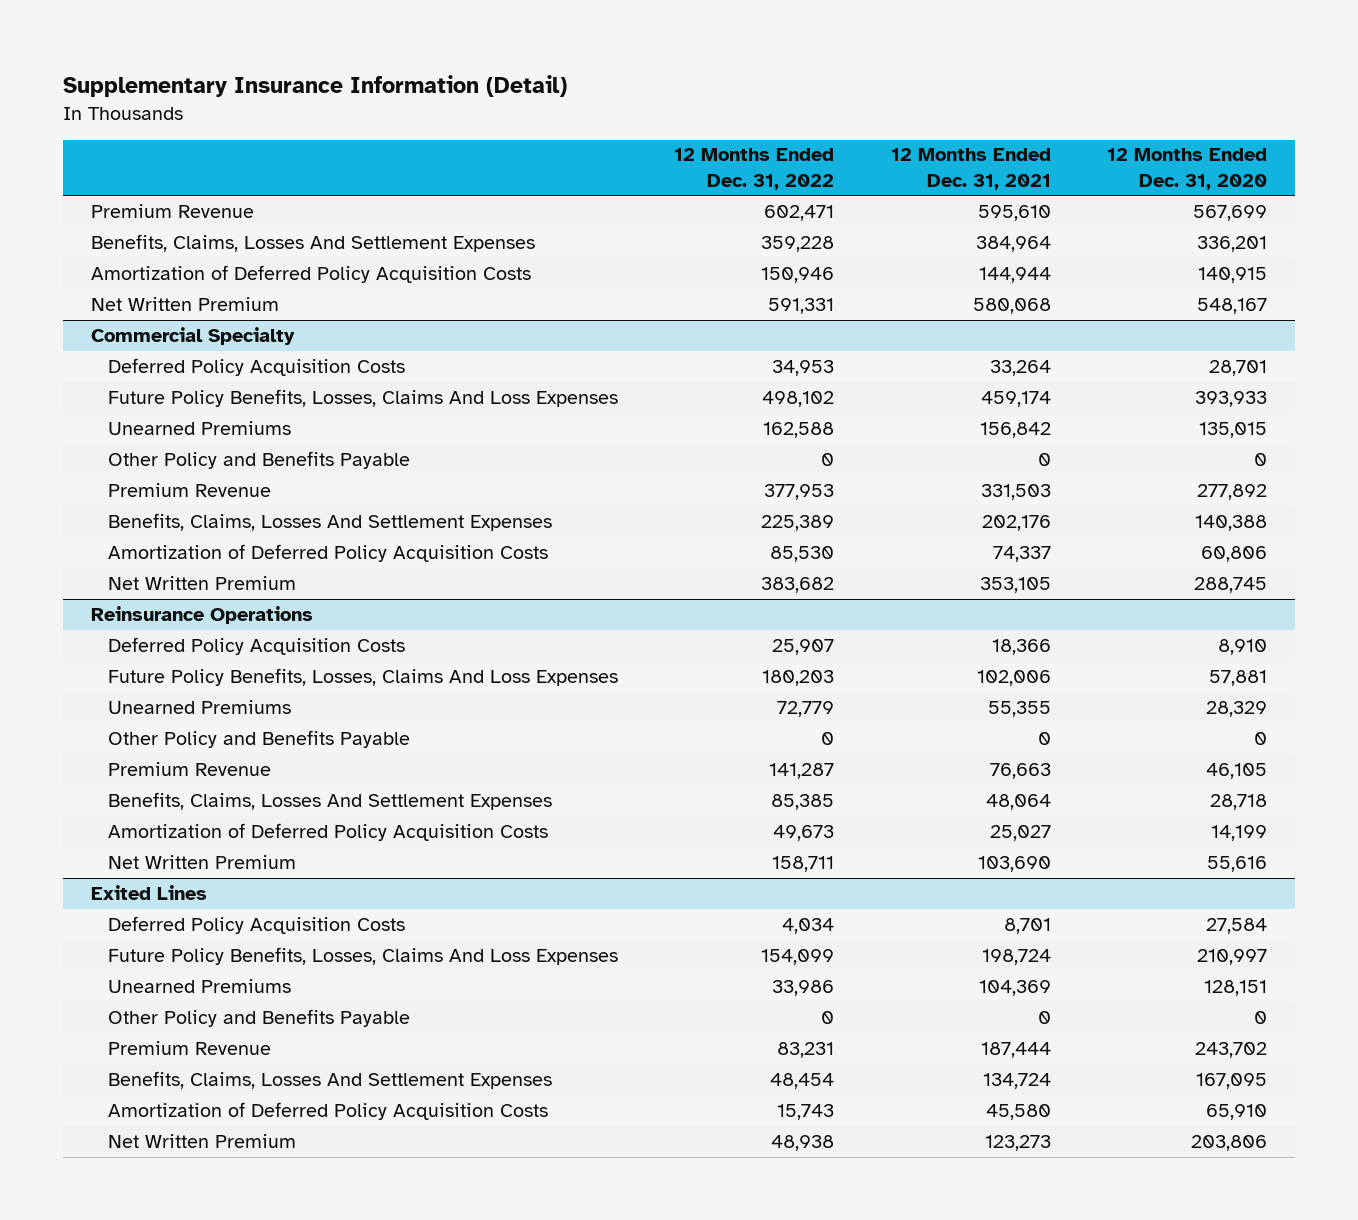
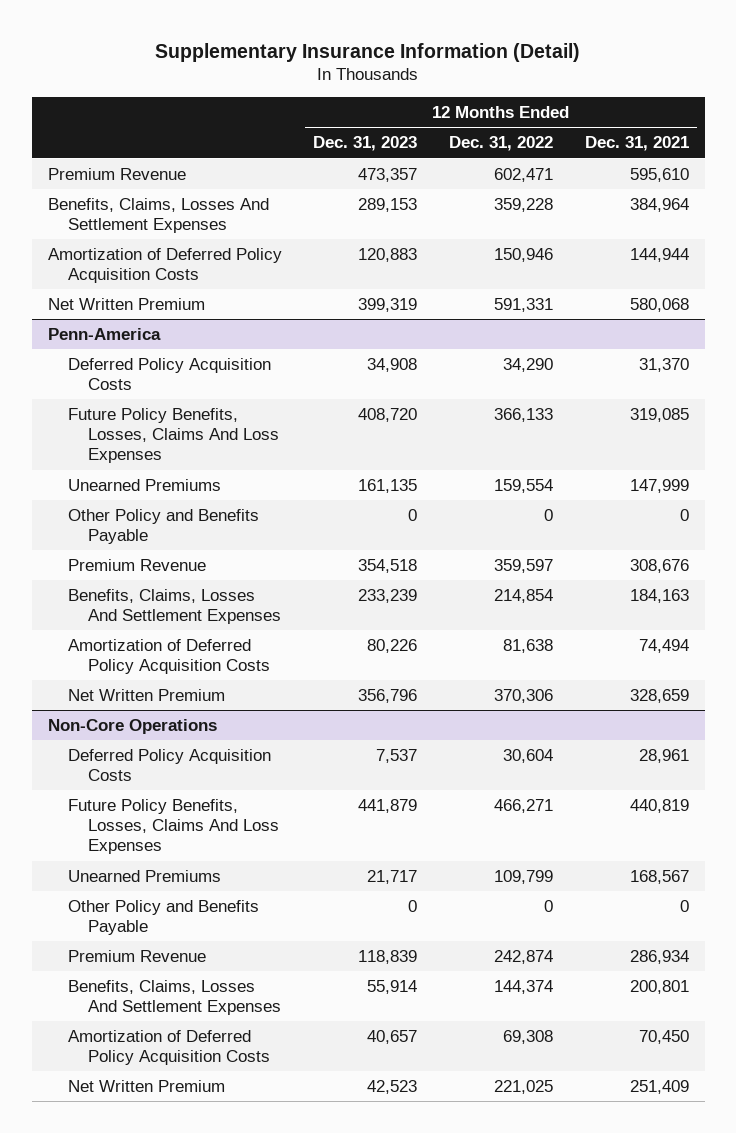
[1106,148,1267,190] 12 Months Ended Dec. 31, 2020 -> none
none -> [313,136,418,152] Dec. 31, 2023
[91,326,296,345] Commercial Specialty -> none
[108,450,411,469] Other Policy and Benefits Payable -> none
[108,482,272,497] Premium Revenue -> none
[108,512,553,531] Benefits, Claims, Losses And Settlement Expenses -> none
[108,543,549,562] Amortization of Deferred Policy Acquisition Costs -> none
[108,575,297,590] Net Written Premium -> none
[91,605,314,624] Reinsurance Operations -> none
[108,636,406,655] Deferred Policy Acquisition Costs -> none
[108,667,619,686] Future Policy Benefits, Losses, Claims And Loss Expenses -> none
[108,699,292,714] Unearned Premiums -> none
none -> [47,327,161,340] Penn-America
[772,359,835,376] 34,953 -> [503,357,554,372] 34,290
[989,359,1051,376] 33,264 -> [638,357,689,372] 31,370
[762,390,835,407] 498,102 -> [494,407,554,422] 366,133
[980,390,1051,407] 459,174 -> [629,407,689,422] 319,085
[763,421,835,438] 162,588 -> [494,478,554,493] 159,554
[979,421,1051,438] 156,842 -> [629,478,689,493] 147,999
[91,884,208,900] Exited Lines -> none
[769,762,835,779] 141,287 -> [494,558,554,573] 359,597
[989,762,1051,779] 76,663 -> [629,558,689,573] 308,676
[771,793,835,810] 85,385 -> [494,588,554,603] 214,854
[985,793,1051,810] 48,064 -> [629,588,689,603] 184,163
[773,824,835,841] 49,673 -> [503,638,554,653] 81,638
[989,824,1051,841] 25,027 -> [638,638,689,653] 74,494
[772,855,835,872] 158,711 -> [494,688,554,703] 370,306
[977,855,1051,872] 103,690 -> [629,688,689,703] 328,659
none -> [47,718,217,734] Non-Core Operations
[782,917,835,934] 4,034 -> [503,748,554,763] 30,604
[1003,917,1051,934] 8,701 -> [638,748,689,763] 28,961
[761,948,835,965] 154,099 -> [494,798,554,813] 466,271
[981,948,1051,965] 198,724 -> [629,798,689,813] 440,819
[772,979,835,996] 33,986 -> [494,869,554,884] 109,799
[978,979,1051,996] 104,369 -> [629,869,689,884] 168,567
[777,1041,835,1058] 83,231 -> [494,949,554,964] 242,874
[980,1041,1051,1058] 187,444 -> [629,949,689,964] 286,934
[770,1072,835,1089] 48,454 -> [494,979,554,994] 144,374
[982,1072,1051,1089] 134,724 -> [629,979,689,994] 200,801
[777,1103,835,1120] 15,743 -> [503,1029,554,1044] 69,308
[985,1103,1051,1120] 45,580 -> [638,1029,689,1044] 70,450
[771,1134,835,1151] 48,938 -> [494,1079,554,1094] 221,025
[984,1134,1051,1151] 123,273 -> [629,1079,689,1094] 251,409

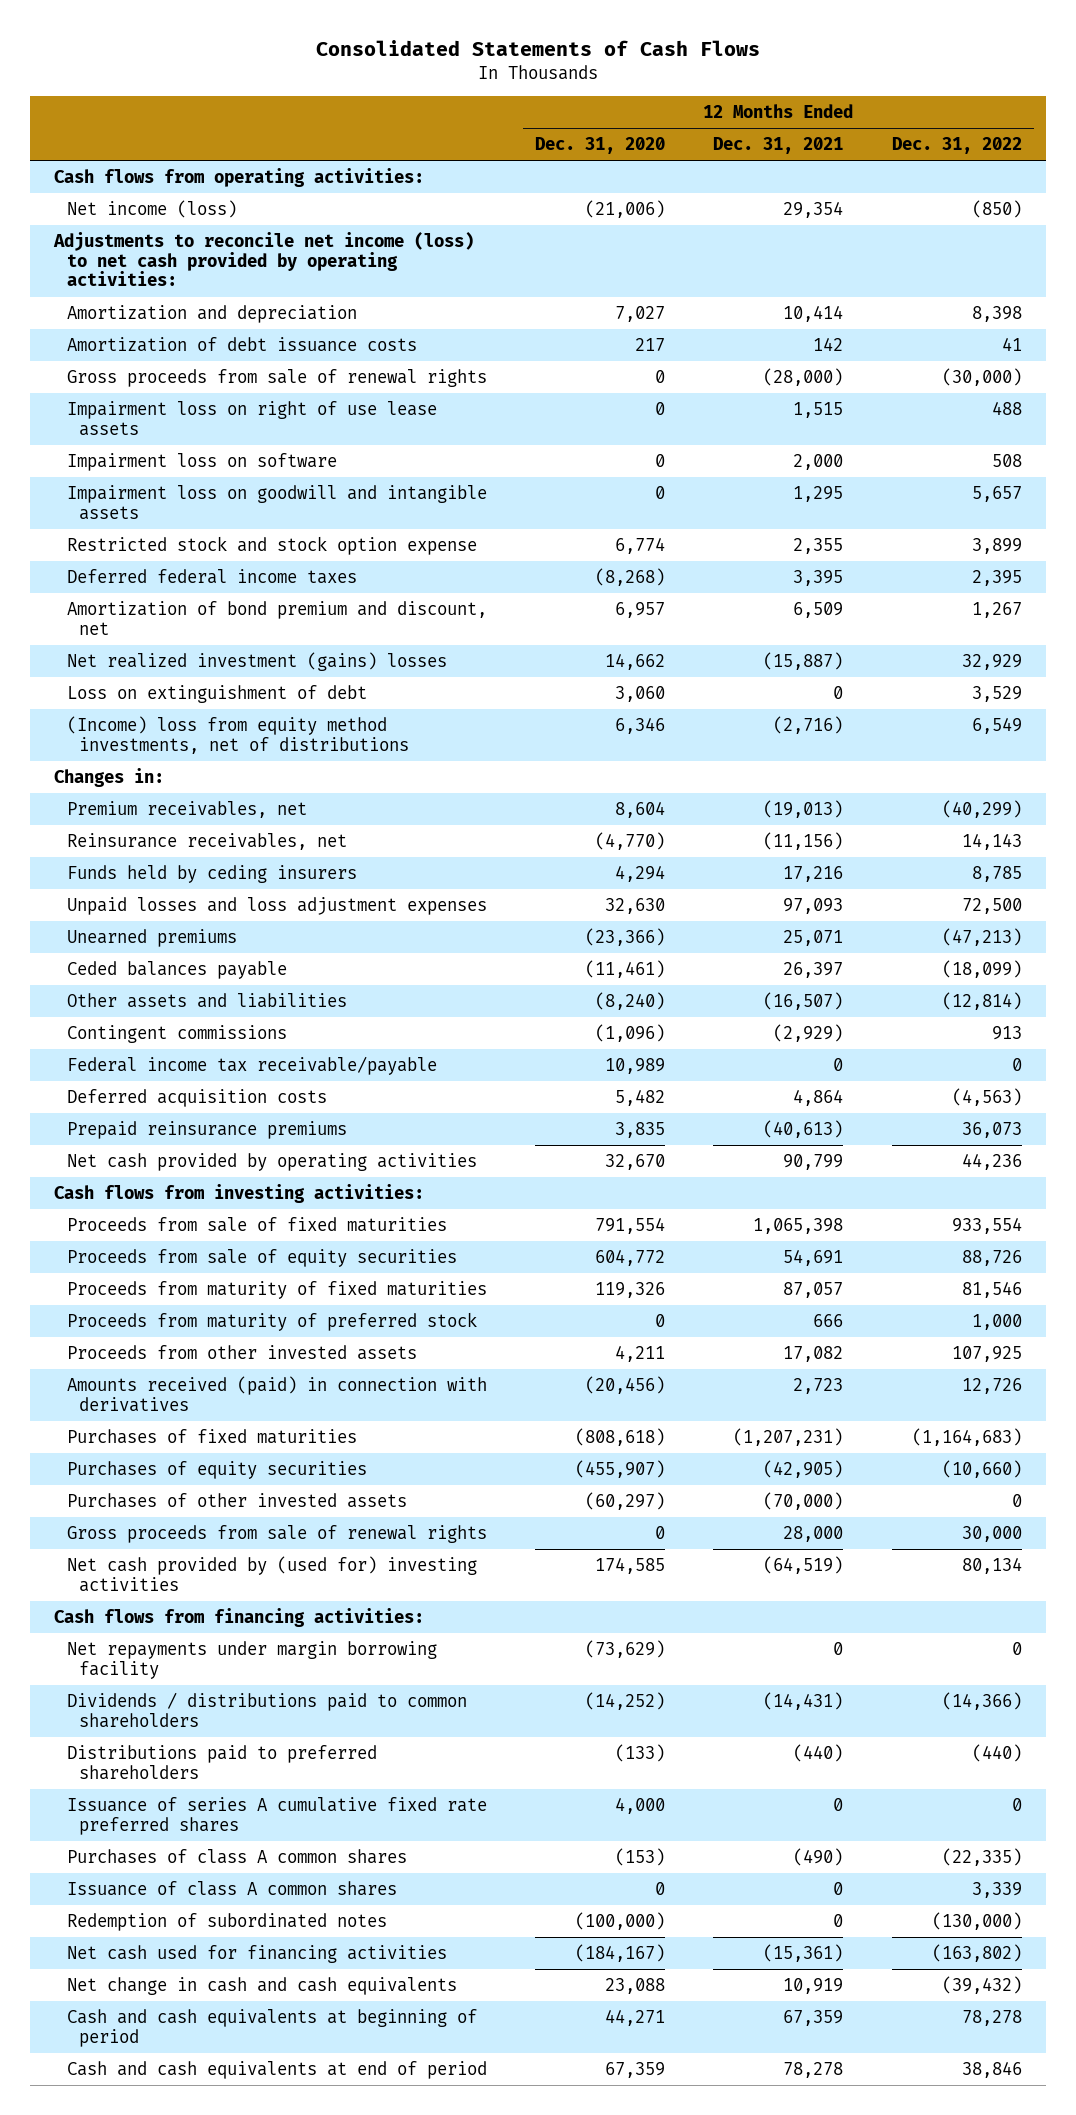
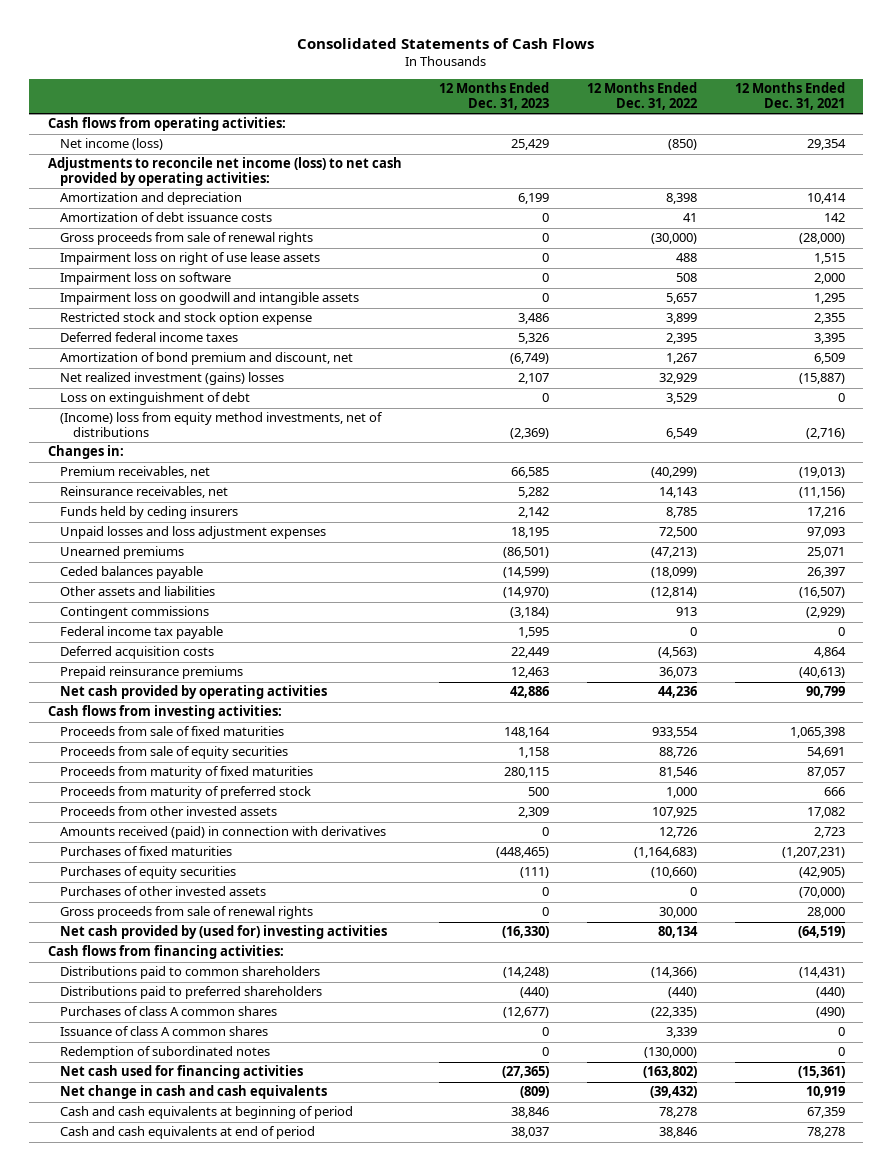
[535,137,666,155] Dec. 31, 2020 -> none
none -> [439,82,550,111] 12 Months Ended Dec. 31, 2023
[66,1055,437,1075] Federal income tax receivable/payable -> [60,626,224,640] Federal income tax payable
[66,1640,437,1679] Net repayments under margin borrowing facility -> none
[66,1691,467,1728] Dividends / distributions paid to common shareholders -> [60,966,321,980] Distributions paid to common shareholders
[66,1796,487,1835] Issuance of series A cumulative fixed rate preferred shares -> none

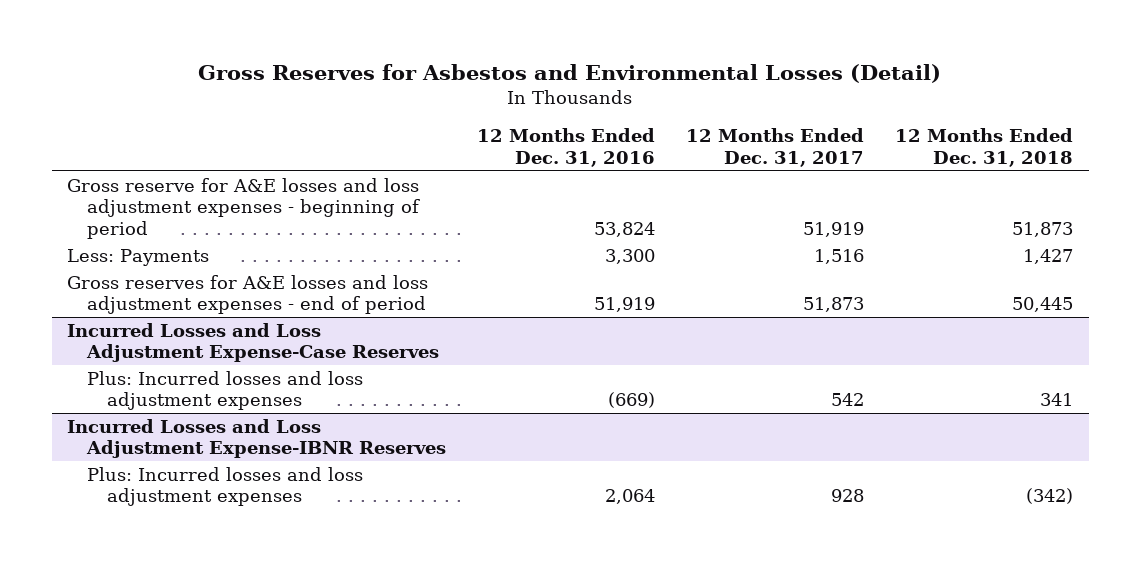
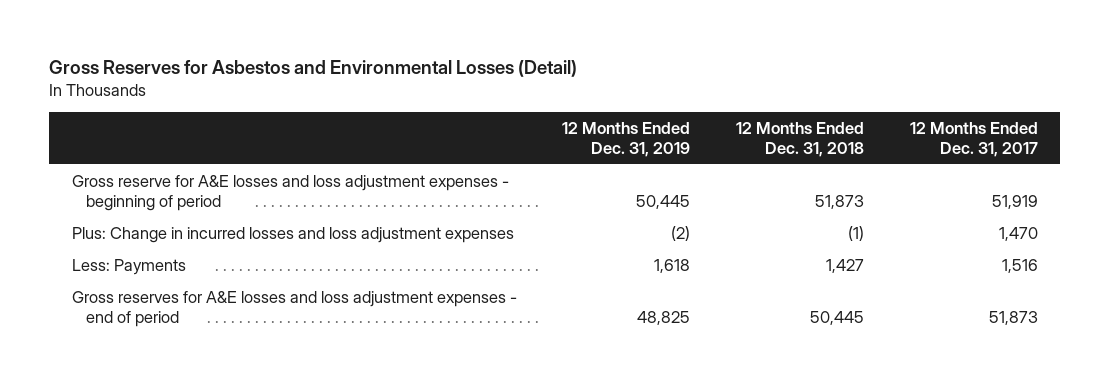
[477,128,656,167] 12 Months Ended Dec. 31, 2016 -> none
none -> [562,121,691,157] 12 Months Ended Dec. 31, 2019
none -> [71,226,514,243] Plus: Change in incurred losses and loss adjustment expenses
[67,323,440,363] Incurred Losses and Loss Adjustment Expense-Case Reserves -> none
[87,371,364,411] Plus: Incurred losses and loss adjustment expenses -> none
[67,419,447,459] Incurred Losses and Loss Adjustment Expense-IBNR Reserves -> none
[87,467,364,507] Plus: Incurred losses and loss adjustment expenses -> none

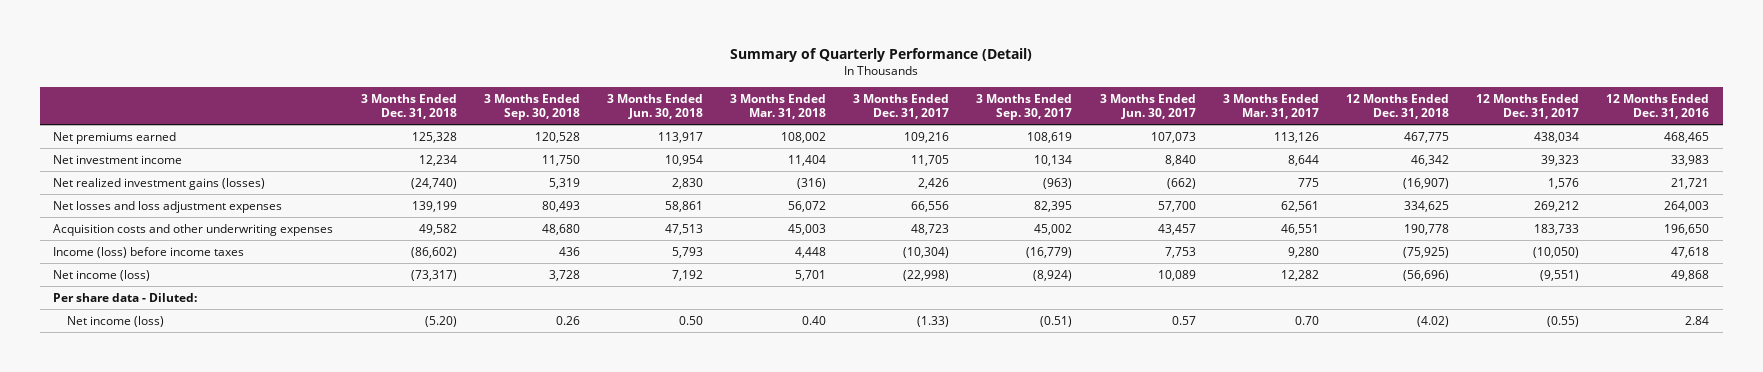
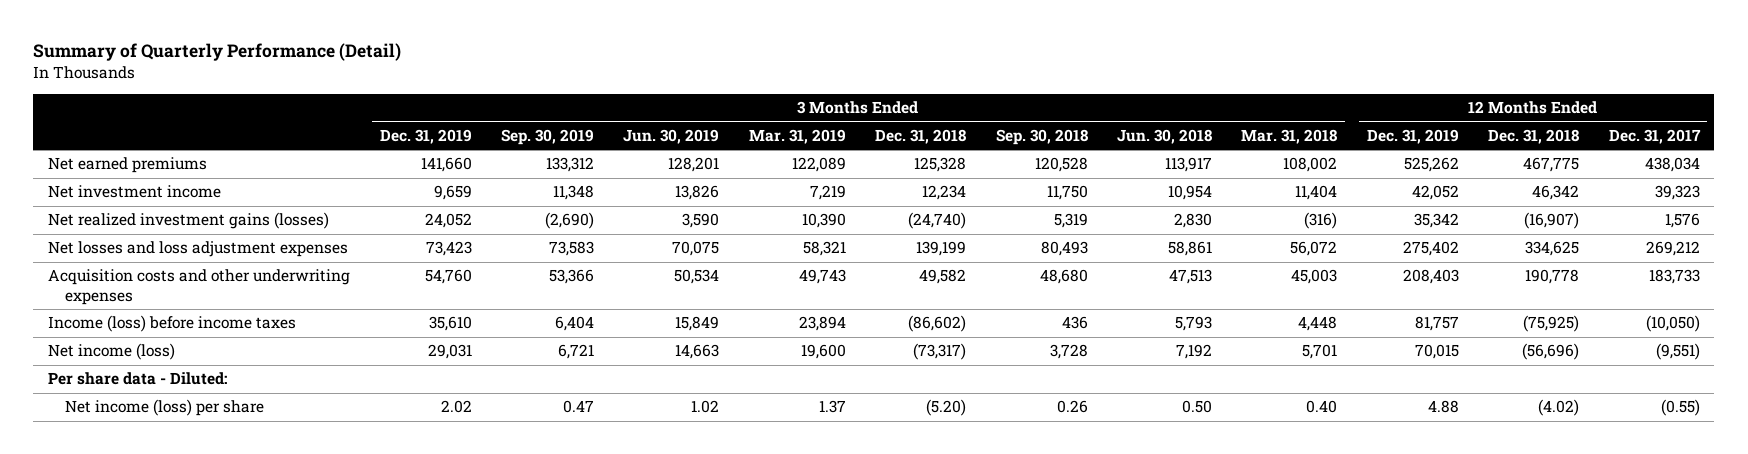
[853,93,950,119] 3 Months Ended Dec. 31, 2017 -> none
[976,93,1073,120] 3 Months Ended Sep. 30, 2017 -> none
[1099,93,1196,119] 3 Months Ended Jun. 30, 2017 -> none
[1222,93,1319,119] 3 Months Ended Mar. 31, 2017 -> none
[1606,93,1710,119] 12 Months Ended Dec. 31, 2016 -> none
none -> [379,128,472,144] Dec. 31, 2019
none -> [500,128,594,145] Sep. 30, 2019
none -> [623,128,720,144] Jun. 30, 2019
none -> [748,128,846,144] Mar. 31, 2019
none -> [1366,128,1459,144] Dec. 31, 2019
[53,131,177,144] Net premiums earned -> [48,157,208,174] Net earned premiums
[67,315,165,327] Net income (loss) -> [65,399,265,417] Net income (loss) per share

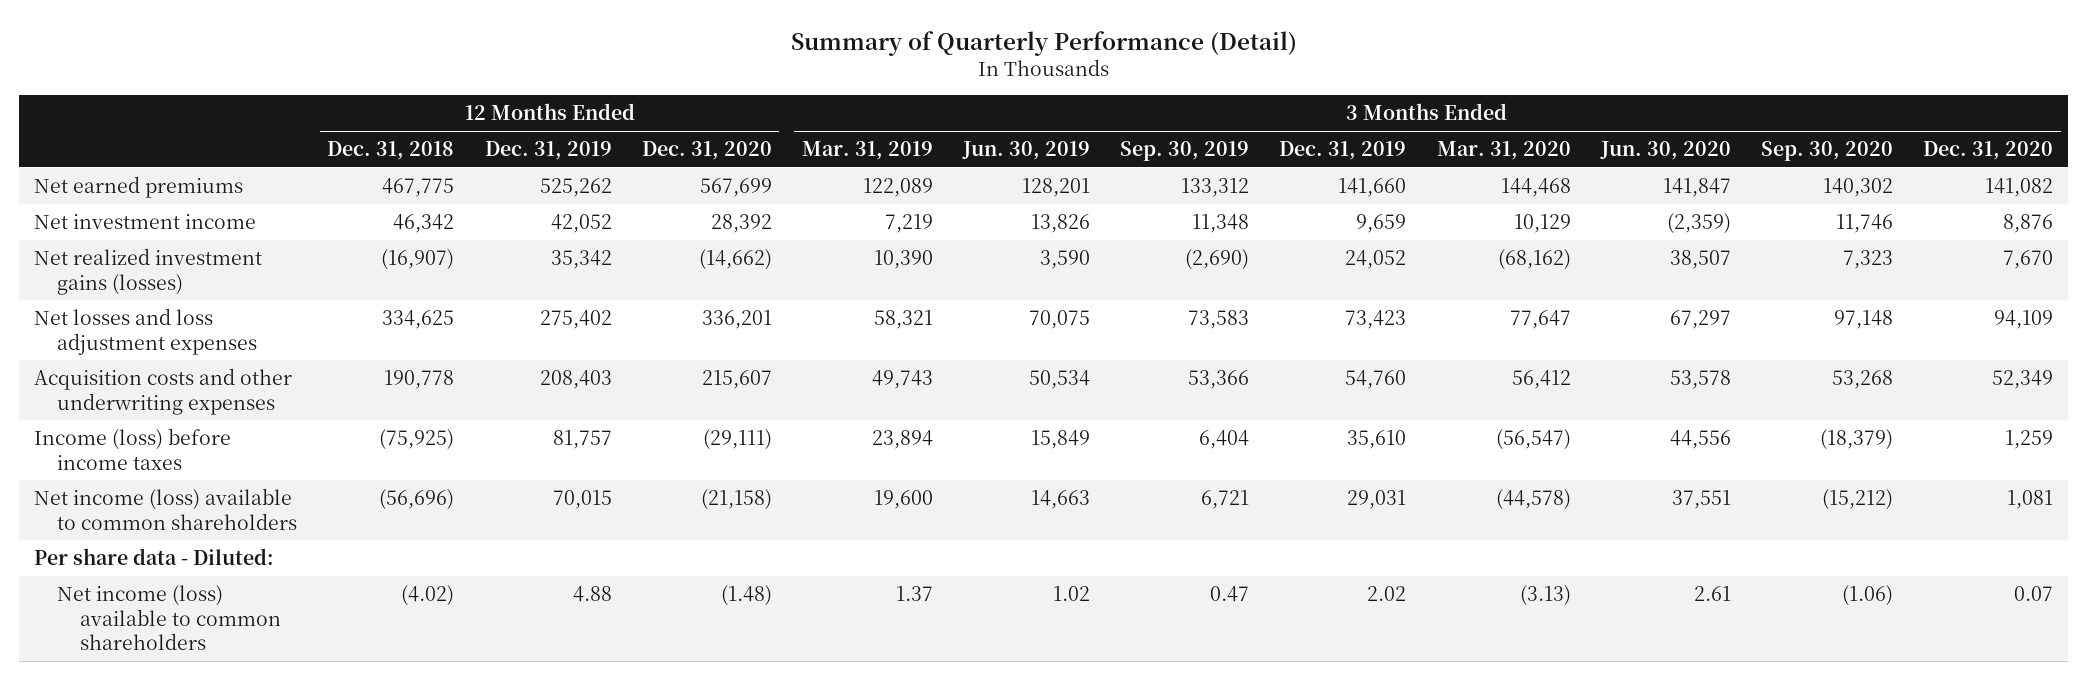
[875,128,967,144] Dec. 31, 2018 -> none
[995,128,1088,145] Sep. 30, 2018 -> none
[1116,128,1212,144] Jun. 30, 2018 -> none
[1241,128,1338,144] Mar. 31, 2018 -> none
[1608,128,1701,144] Dec. 31, 2017 -> none
none -> [641,141,772,161] Dec. 31, 2020
none -> [1436,141,1571,161] Mar. 31, 2020
none -> [1599,141,1731,161] Jun. 30, 2020
none -> [1760,141,1893,162] Sep. 30, 2020
none -> [1923,141,2054,161] Dec. 31, 2020
[48,343,176,361] Net income (loss) -> [34,487,298,530] Net income (loss) available to common shareholders
[65,399,265,417] Net income (loss) per share -> [57,584,282,651] Net income (loss) available to common shareholders

